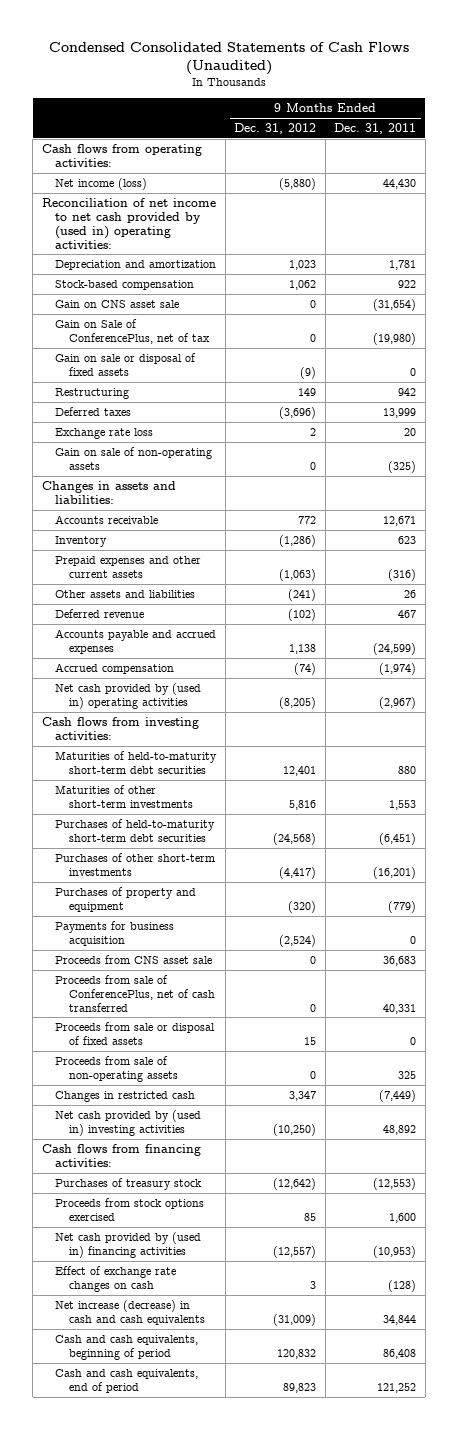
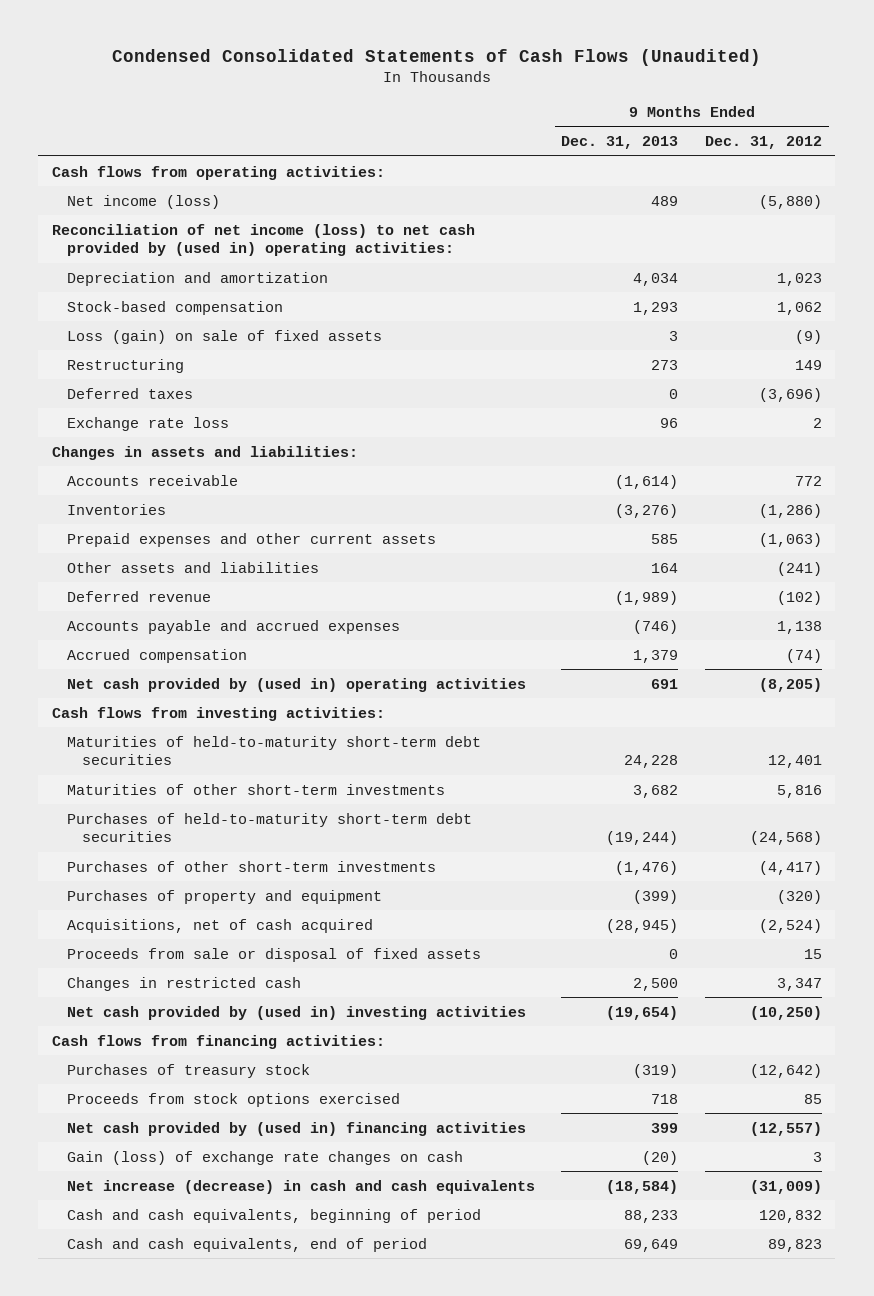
[334,123,417,135] Dec. 31, 2011 -> none
none -> [561,136,679,150] Dec. 31, 2013
[41,197,216,249] Reconciliation of net income to net cash provided by (used in) operating activities: -> [51,223,475,257] Reconciliation of net income (loss) to net cash provided by (used in) operating activities:
[55,299,180,308] Gain on CNS asset sale -> none
[55,318,210,344] Gain on Sale of ConferencePlus, net of tax -> none
[55,352,197,376] Gain on sale or disposal of fixed assets -> [66,329,382,344] Loss (gain) on sale of fixed assets
[55,446,213,470] Gain on sale of non-operating assets -> none
[55,535,108,547] Inventory -> [66,503,166,515] Inventories
[55,954,213,964] Proceeds from CNS asset sale -> none
[55,974,215,1012] Proceeds from sale of ConferencePlus, net of cash transferred -> none
[55,920,175,946] Payments for business acquisition -> [66,918,373,933] Acquisitions, net of cash acquired
[55,1055,178,1082] Proceeds from sale of non-operating assets -> none
[55,1265,177,1292] Effect of exchange rate changes on cash -> [66,1150,463,1165] Gain (loss) of exchange rate changes on cash

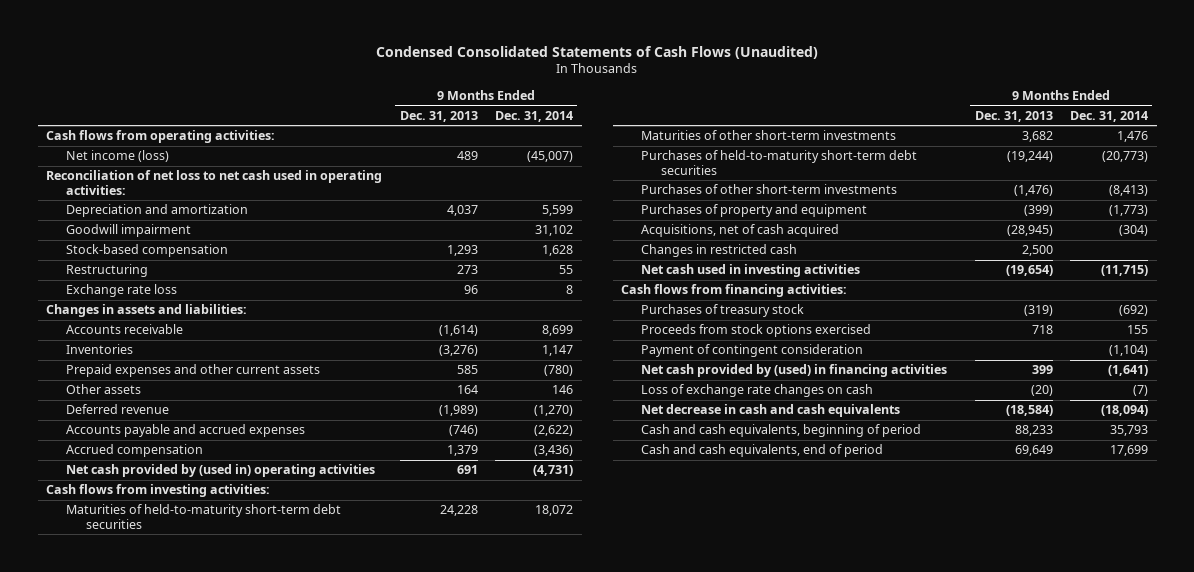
[705,136,823,150] Dec. 31, 2012 -> none
none -> [495,110,574,122] Dec. 31, 2014
[51,223,475,257] Reconciliation of net income (loss) to net cash provided by (used in) operating activities: -> [46,170,383,195] Reconciliation of net loss to net cash used in operating activities:
[633,272,679,286] 4,034 -> [446,205,478,217] 4,037
none -> [65,224,191,238] Goodwill impairment
[66,329,382,344] Loss (gain) on sale of fixed assets -> none
[66,387,193,399] Deferred taxes -> none
[66,561,319,573] Other assets and liabilities -> [65,384,141,395] Other assets
[66,947,481,962] Proceeds from sale or disposal of fixed assets -> none
[66,1005,526,1020] Net cash provided by (used in) investing activities -> [640,264,860,278] Net cash used in investing activities
none -> [640,344,863,358] Payment of contingent consideration
[66,1121,526,1136] Net cash provided by (used in) financing activities -> [640,364,947,378] Net cash provided by (used) in financing activities
[66,1150,463,1165] Gain (loss) of exchange rate changes on cash -> [640,384,873,398] Loss of exchange rate changes on cash
[66,1179,535,1194] Net increase (decrease) in cash and cash equivalents -> [640,404,900,418] Net decrease in cash and cash equivalents

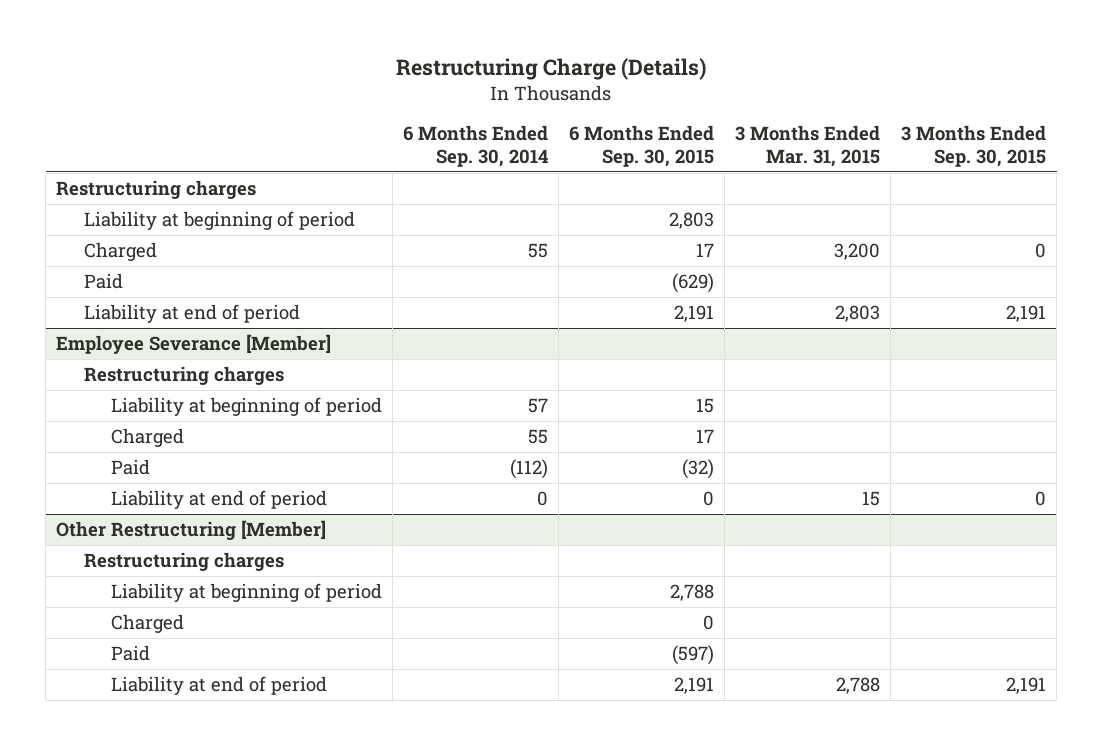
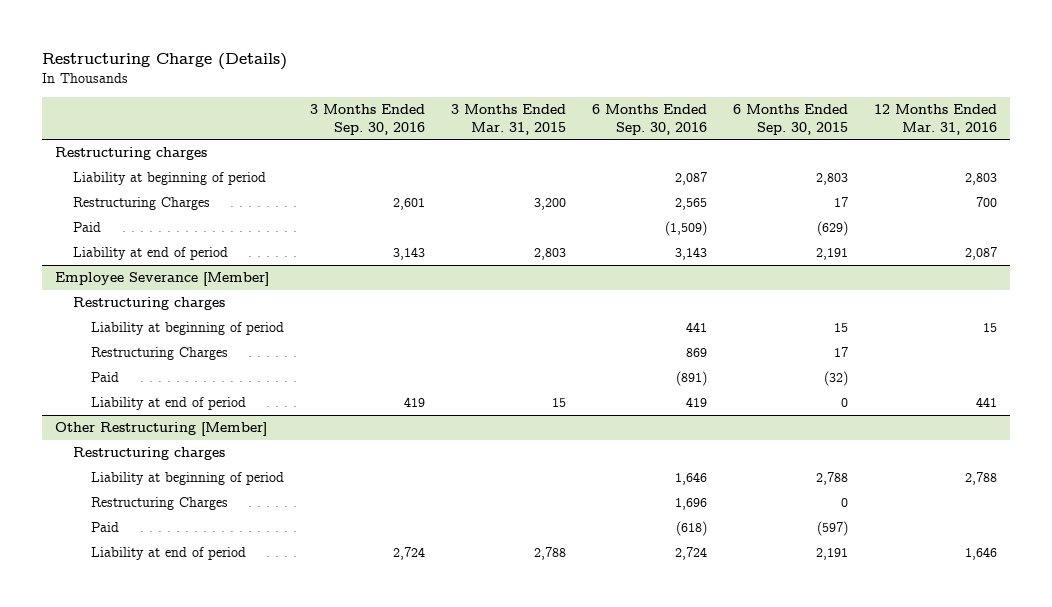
[402,125,548,168] 6 Months Ended Sep. 30, 2014 -> none
[901,125,1047,168] 3 Months Ended Sep. 30, 2015 -> none
none -> [309,103,425,135] 3 Months Ended Sep. 30, 2016
none -> [592,103,708,135] 6 Months Ended Sep. 30, 2016
none -> [874,103,998,135] 12 Months Ended Mar. 31, 2016
[83,242,157,262] Charged -> [72,197,210,211] Restructuring Charges
[110,428,184,448] Charged -> [90,347,228,361] Restructuring Charges
[110,614,184,634] Charged -> [90,497,228,511] Restructuring Charges

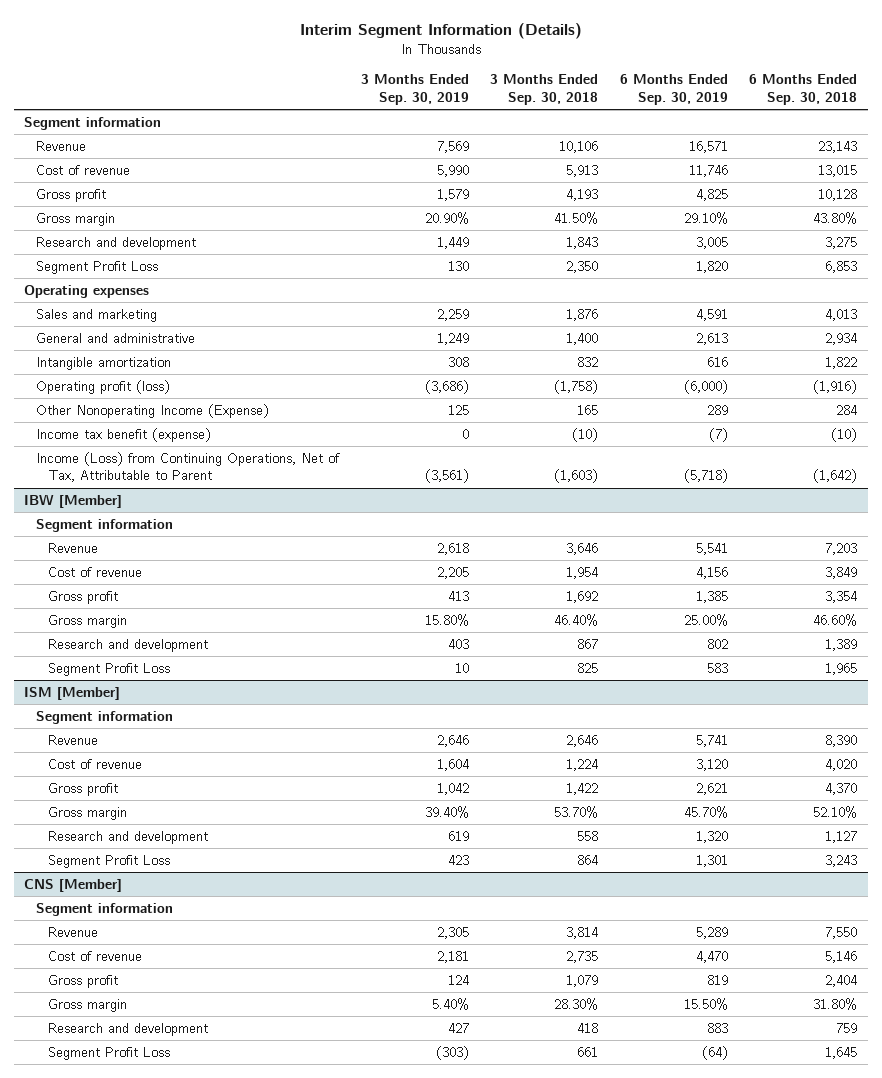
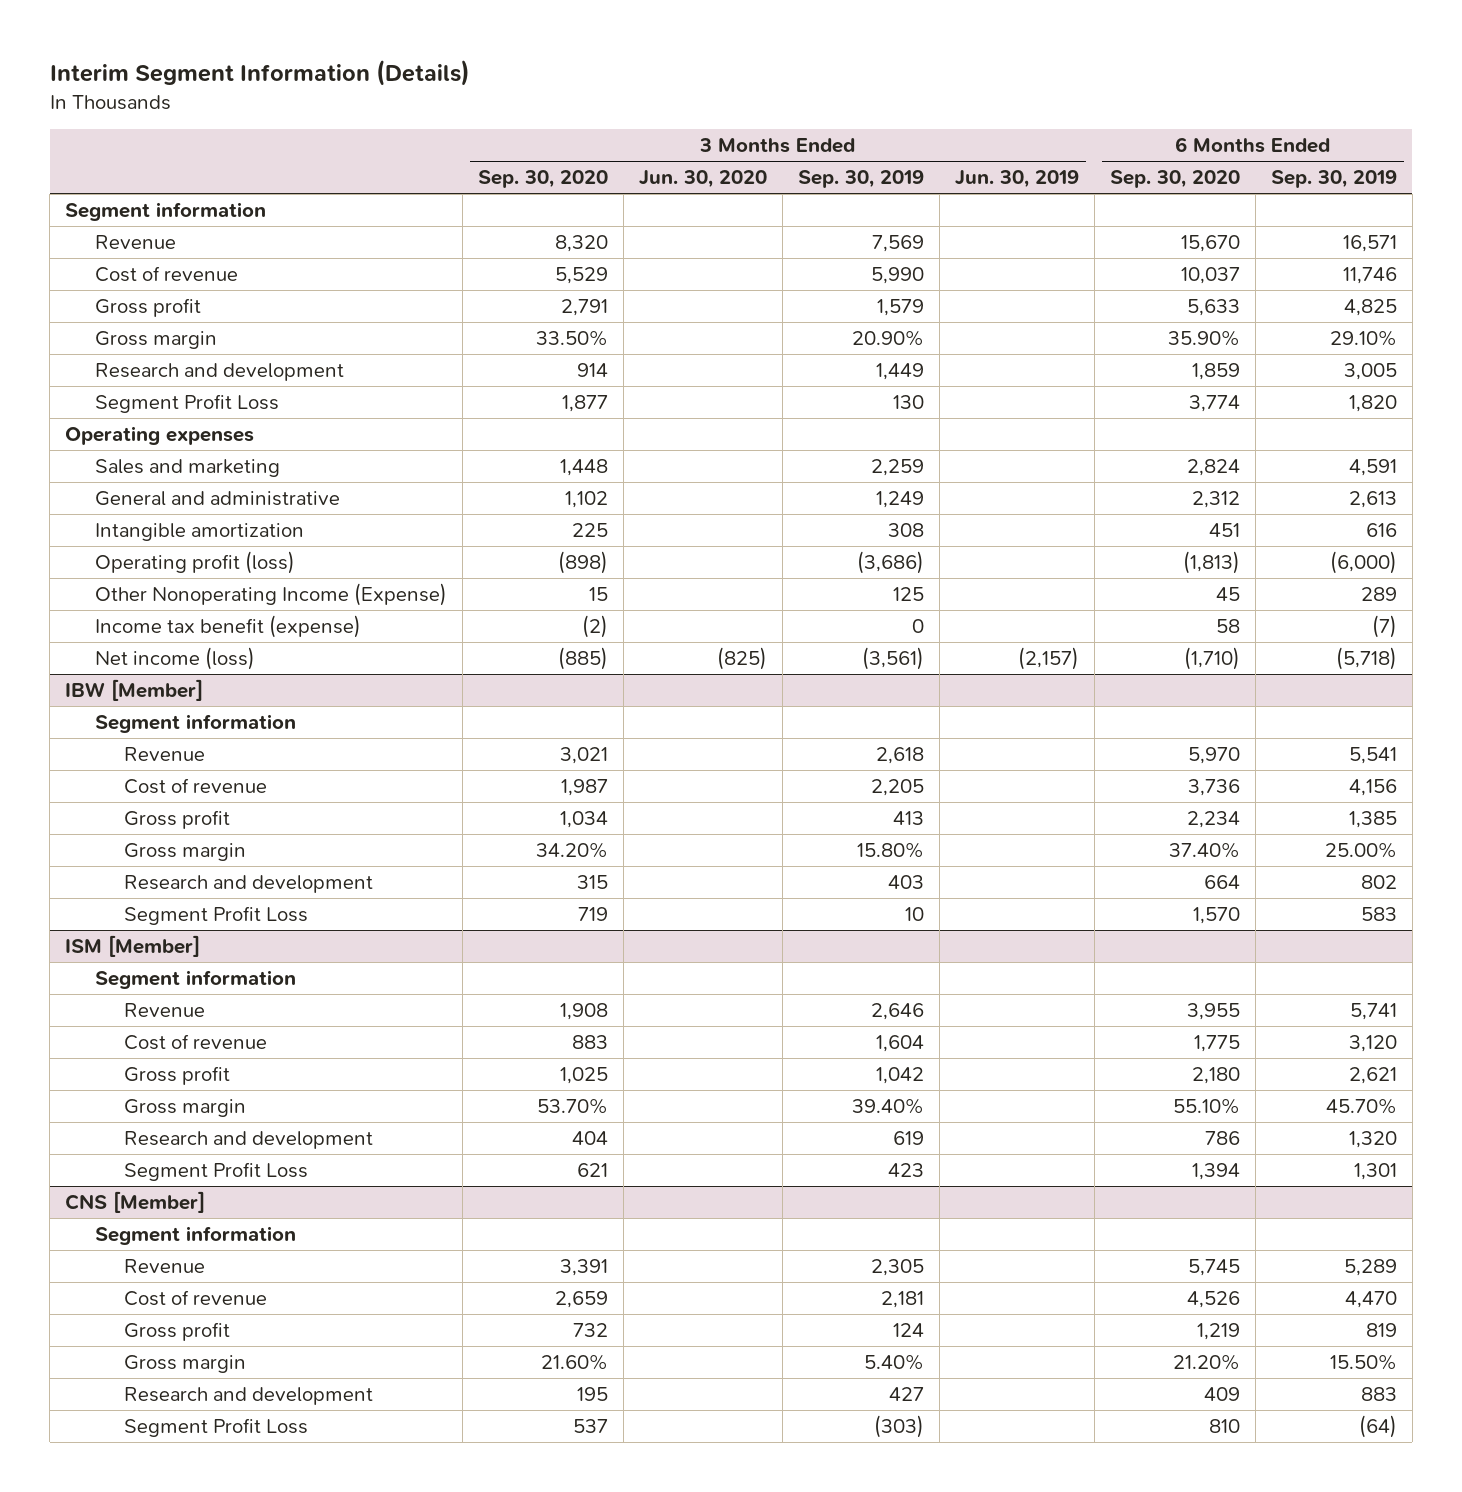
[490,74,599,105] 3 Months Ended Sep. 30, 2018 -> none
[749,74,858,105] 6 Months Ended Sep. 30, 2018 -> none
none -> [477,169,608,188] Sep. 30, 2020
none -> [638,169,767,188] Jun. 30, 2020
none -> [954,169,1079,188] Jun. 30, 2019
none -> [1109,169,1240,188] Sep. 30, 2020
[36,451,341,483] Income (Loss) from Continuing Operations, Net of Tax, Attributable to Parent -> [94,646,255,670] Net income (loss)

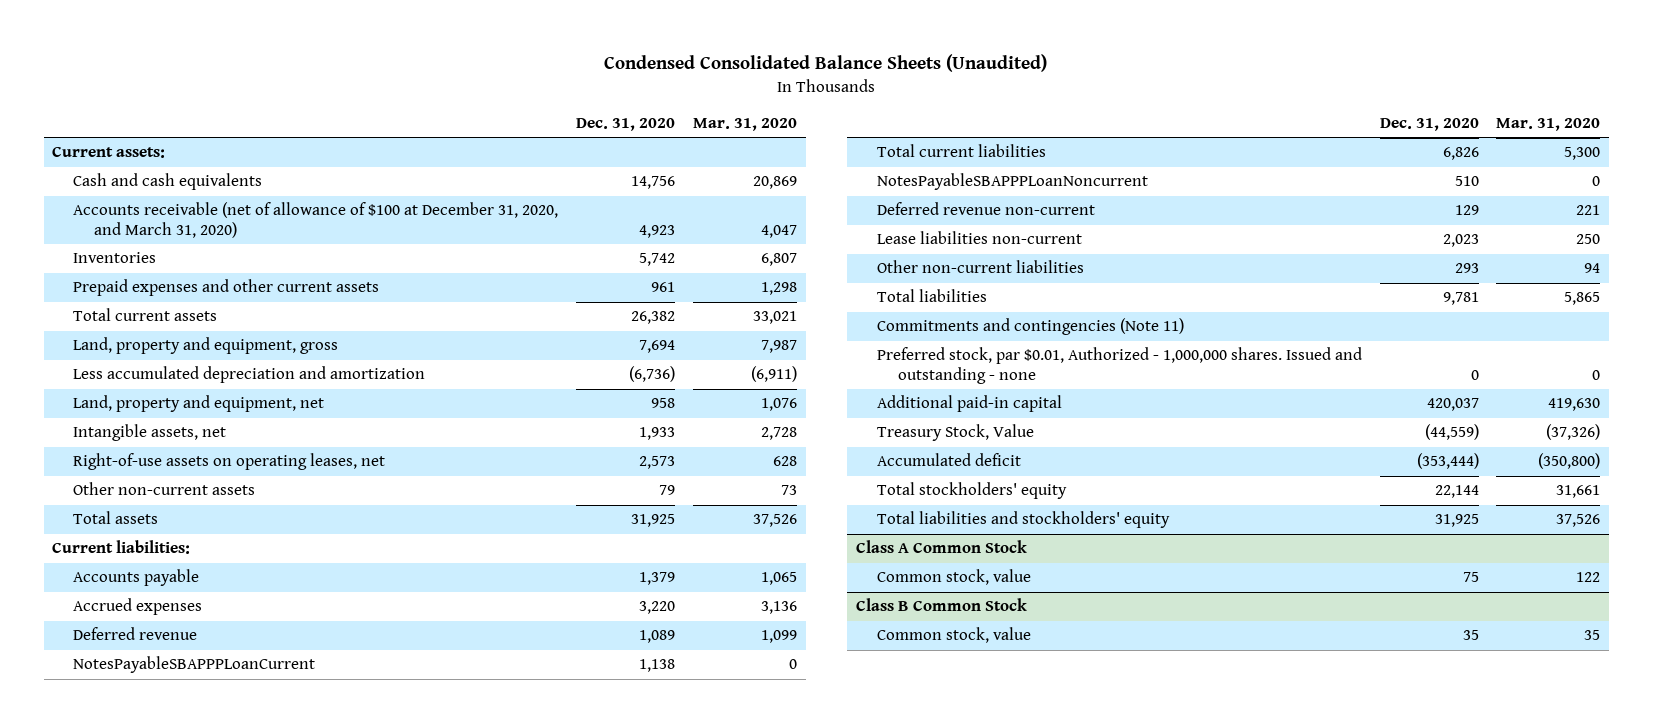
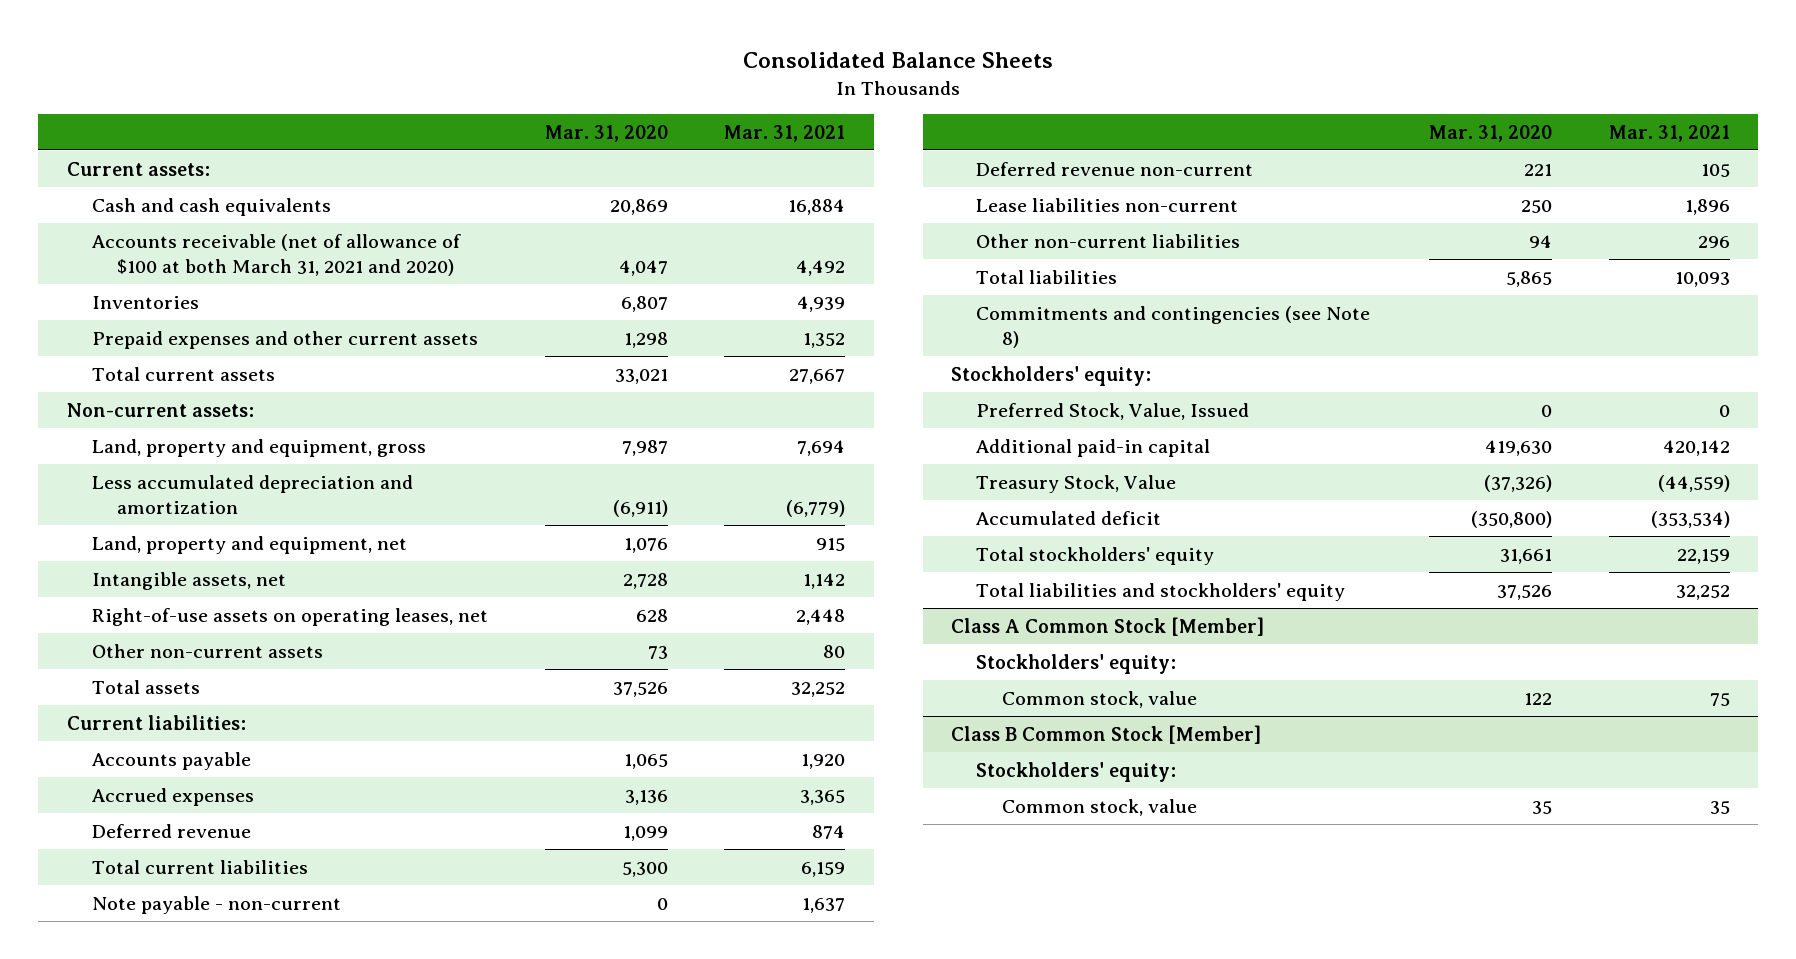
[604,54,1048,73] Condensed Consolidated Balance Sheets (Unaudited) -> [743,52,1054,69] Consolidated Balance Sheets
[576,118,676,132] Dec. 31, 2020 -> none
none -> [724,124,846,142] Mar. 31, 2021
[73,202,559,239] Accounts receivable (net of allowance of $100 at December 31, 2020, and March 31, 2020) -> [91,233,461,276] Accounts receivable (net of allowance of $100 at both March 31, 2021 and 2020)
none -> [66,402,254,417] Non-current assets:
[73,656,316,674] NotesPayableSBAPPPLoanCurrent -> none
[876,173,1148,191] NotesPayableSBAPPPLoanNoncurrent -> none
none -> [91,895,341,914] Note payable - non-current
[876,318,1184,336] Commitments and contingencies (Note 11) -> [976,305,1371,348] Commitments and contingencies (see Note 8)
none -> [951,365,1152,386] Stockholders' equity:
[876,347,1362,385] Preferred stock, par $0.01, Authorized - 1,000,000 shares. Issued and outstanding - none -> [976,402,1250,420] Preferred Stock, Value, Issued
[856,540,1028,554] Class A Common Stock -> [951,616,1265,636] Class A Common Stock [Member]
none -> [976,653,1177,674] Stockholders' equity:
[856,598,1028,612] Class B Common Stock -> [951,724,1262,744] Class B Common Stock [Member]
none -> [976,761,1177,782] Stockholders' equity:

